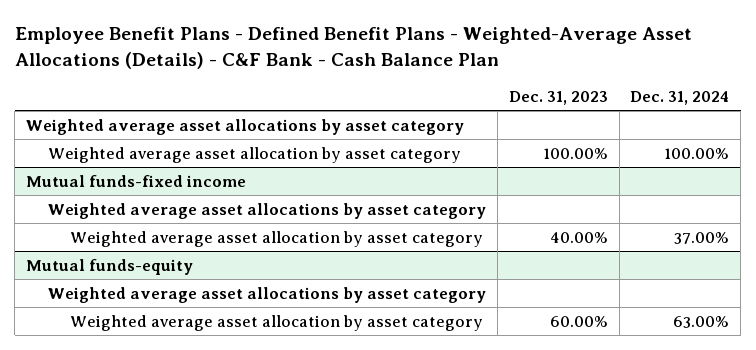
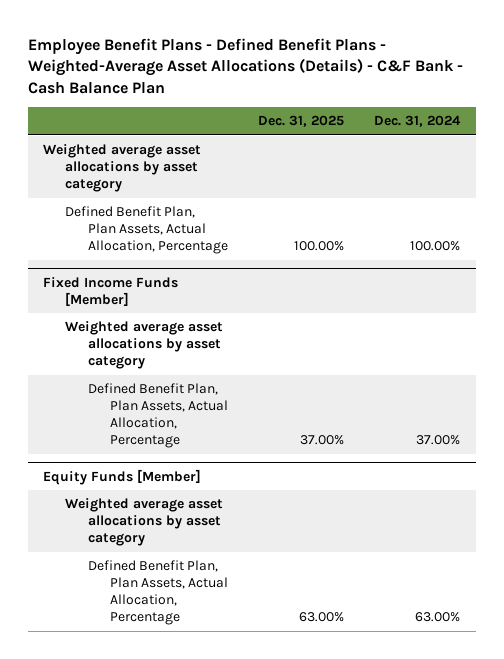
[508,90,608,105] Dec. 31, 2023 -> none
none -> [258,115,345,128] Dec. 31, 2025
[48,146,462,163] Weighted average asset allocation by asset category -> [65,206,228,255] Defined Benefit Plan, Plan Assets, Actual Allocation, Percentage
[26,174,247,187] Mutual funds-fixed income -> [43,276,179,306] Fixed Income Funds [Member]
[70,230,484,247] Weighted average asset allocation by asset category -> [87,383,228,449] Defined Benefit Plan, Plan Assets, Actual Allocation, Percentage
[26,258,194,275] Mutual funds-equity -> [43,468,202,485] Equity Funds [Member]
[70,314,484,331] Weighted average asset allocation by asset category -> [87,560,228,626] Defined Benefit Plan, Plan Assets, Actual Allocation, Percentage

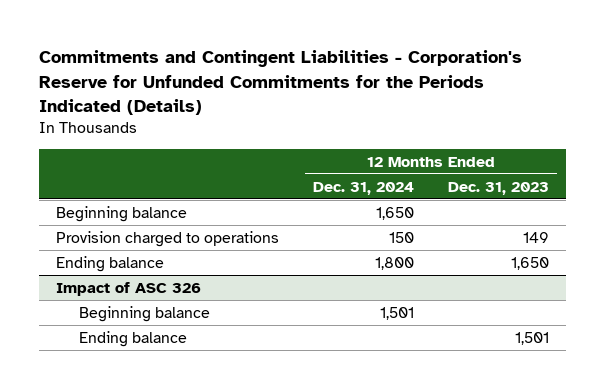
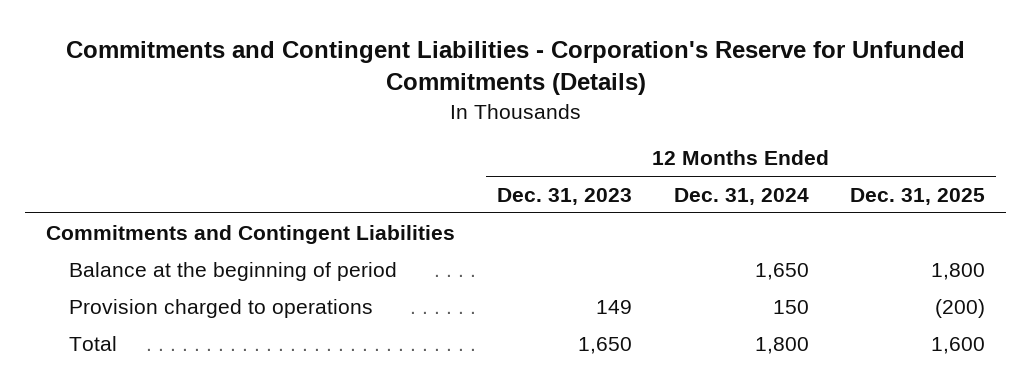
[39,50,523,116] Commitments and Contingent Liabilities - Corporation's Reserve for Unfunded Commitments for the Periods Indicated (Details) -> [65,40,965,96] Commitments and Contingent Liabilities - Corporation's Reserve for Unfunded Commitments (Details)
none -> [850,187,986,205] Dec. 31, 2025
none -> [46,224,456,244] Commitments and Contingent Liabilities
[56,205,188,222] Beginning balance -> [68,261,397,281] Balance at the beginning of period
[56,281,202,296] Impact of ASC 326 -> none
[79,305,211,322] Beginning balance -> none
[79,330,188,347] Ending balance -> none
[56,255,165,272] Ending balance -> [68,335,117,351] Total

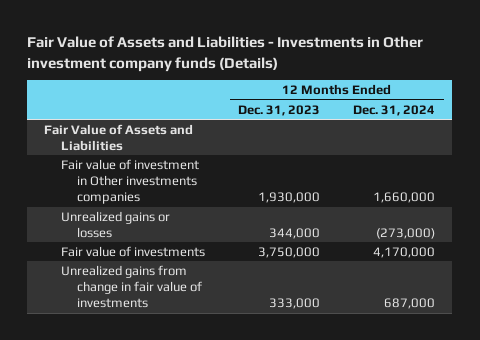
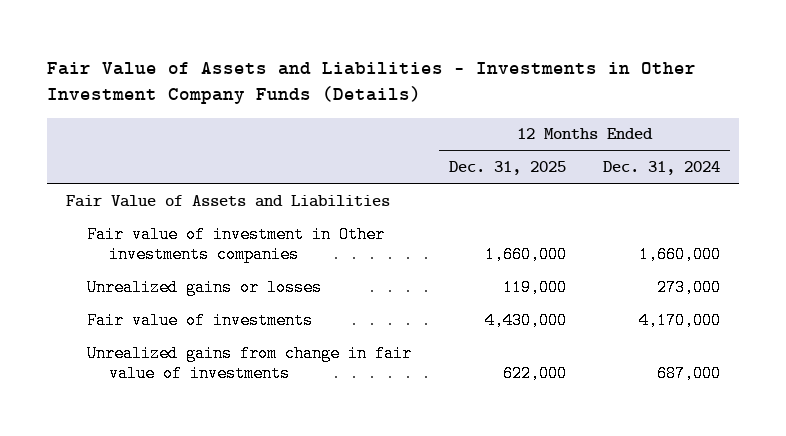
[27,36,424,72] Fair Value of Assets and Liabilities - Investments in Other investment company funds (Details) -> [46,61,696,105] Fair Value of Assets and Liabilities - Investments in Other Investment Company Funds (Details)
[238,104,321,116] Dec. 31, 2023 -> none
none -> [448,161,566,176] Dec. 31, 2025
[376,228,436,240] (273,000) -> [657,278,722,296] 273,000

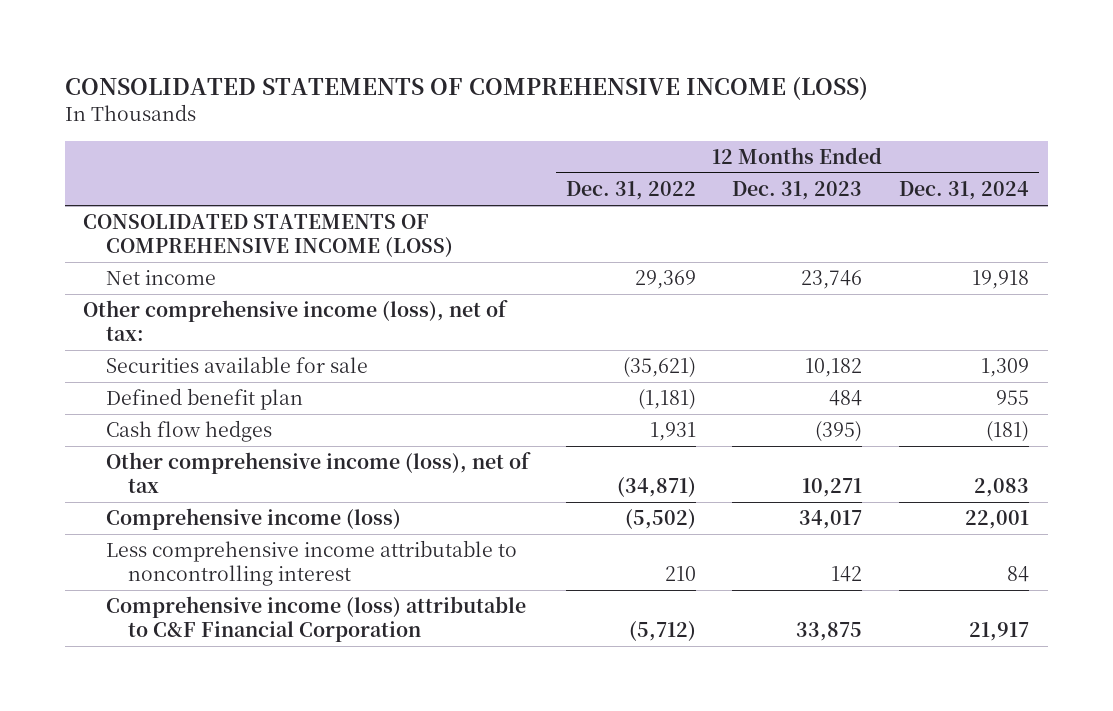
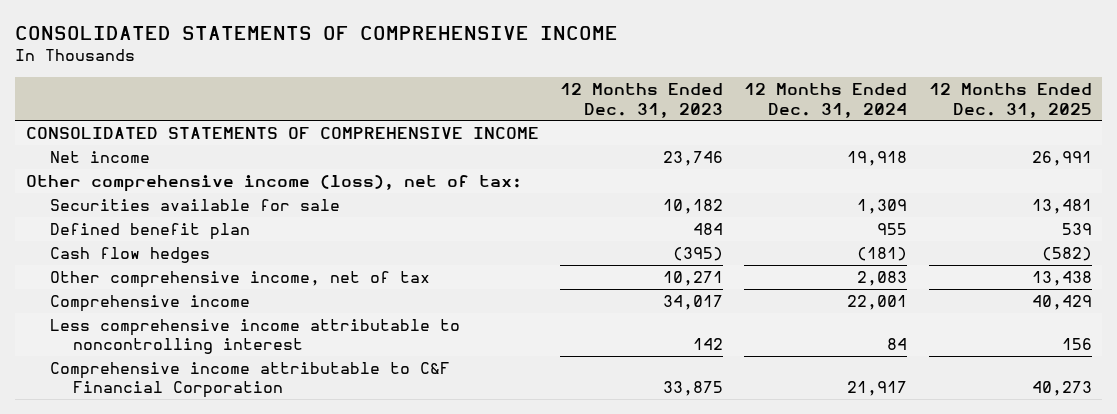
[64,75,868,100] CONSOLIDATED STATEMENTS OF COMPREHENSIVE INCOME (LOSS) -> [14,25,618,40] CONSOLIDATED STATEMENTS OF COMPREHENSIVE INCOME
[565,181,696,201] Dec. 31, 2022 -> none
none -> [928,83,1092,118] 12 Months Ended Dec. 31, 2025
[83,214,453,257] CONSOLIDATED STATEMENTS OF COMPREHENSIVE INCOME (LOSS) -> [25,126,539,139] CONSOLIDATED STATEMENTS OF COMPREHENSIVE INCOME
[105,452,531,493] Other comprehensive income (loss), net of tax -> [49,270,430,288] Other comprehensive income, net of tax
[105,508,401,531] Comprehensive income (loss) -> [49,294,250,312] Comprehensive income
[105,596,526,642] Comprehensive income (loss) attributable to C&F Financial Corporation -> [49,361,450,399] Comprehensive income attributable to C&F Financial Corporation

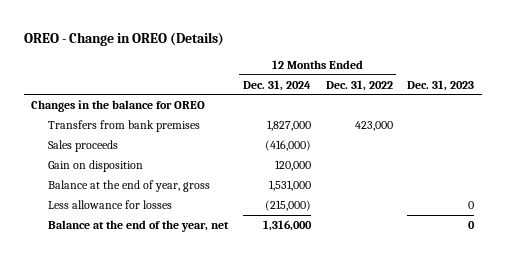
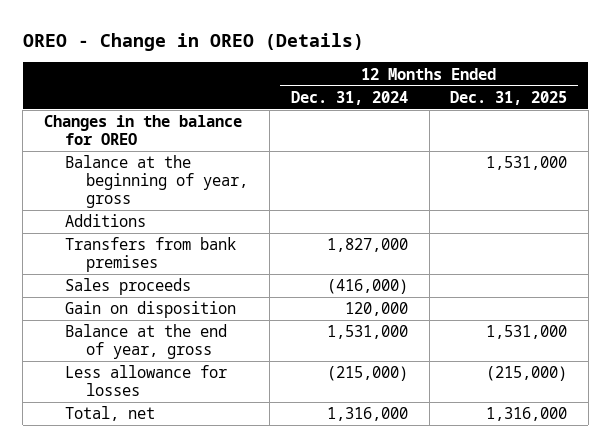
[325,79,393,91] Dec. 31, 2022 -> none
[407,79,475,91] Dec. 31, 2023 -> none
none -> [450,90,568,105] Dec. 31, 2025
none -> [65,155,249,209] Balance at the beginning of year, gross
none -> [65,214,147,228] Additions
[48,220,230,233] Balance at the end of the year, net -> [65,406,156,422] Total, net

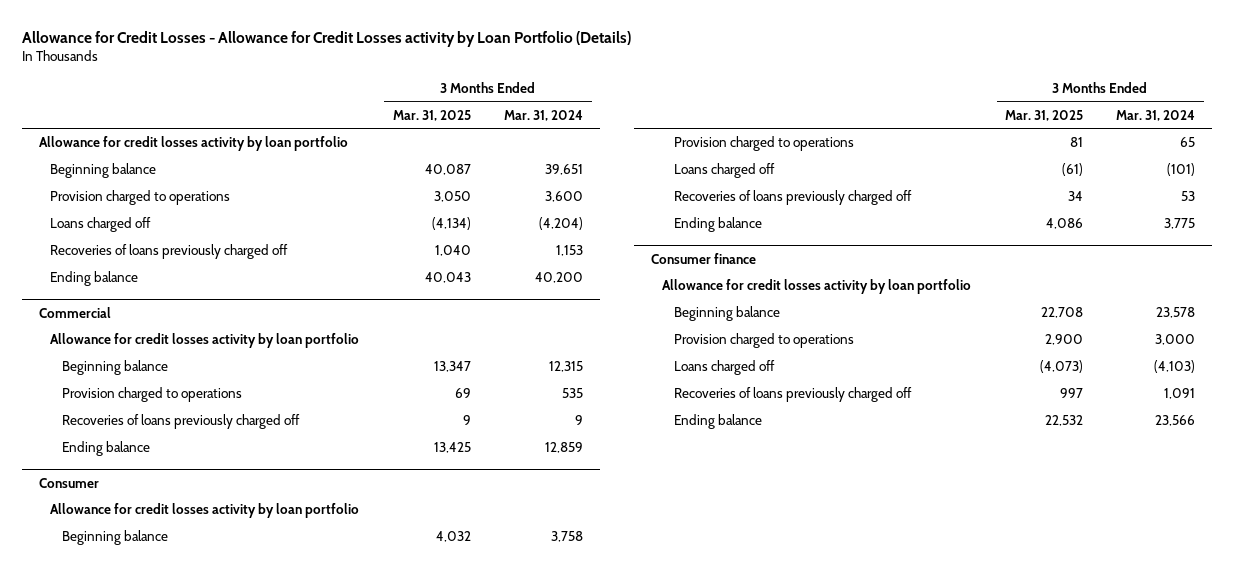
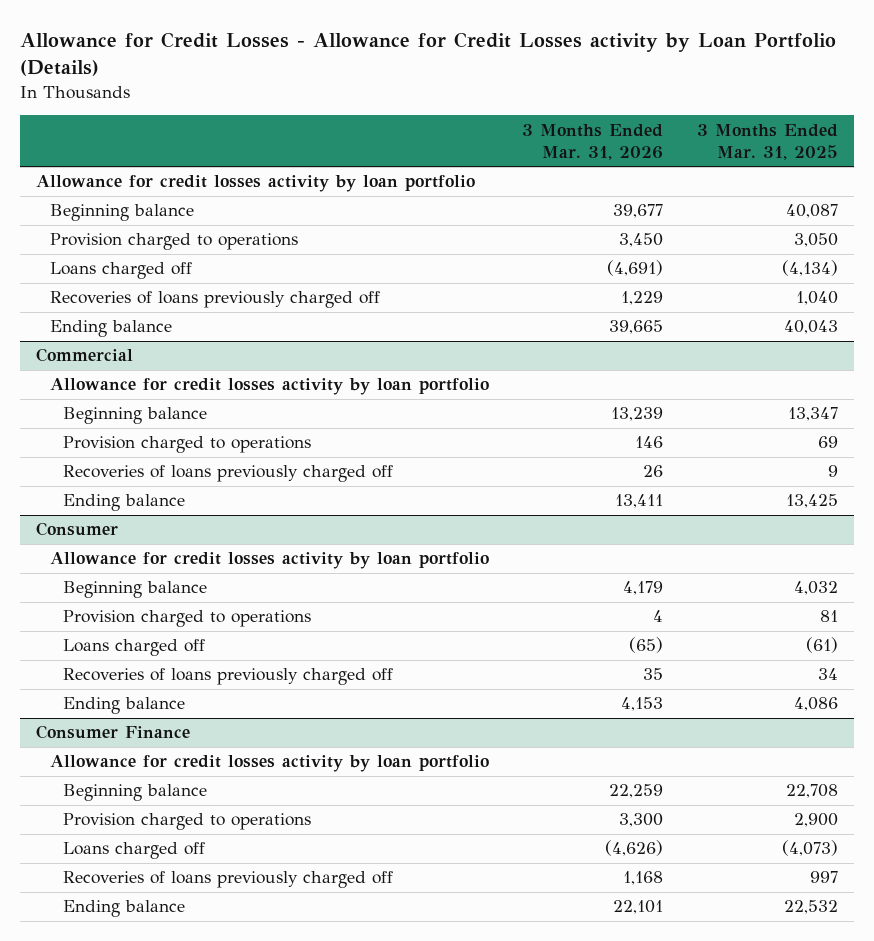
[504,109,584,121] Mar. 31, 2024 -> none
none -> [522,123,664,160] 3 Months Ended Mar. 31, 2026
[650,252,756,264] Consumer finance -> [36,725,191,740] Consumer Finance

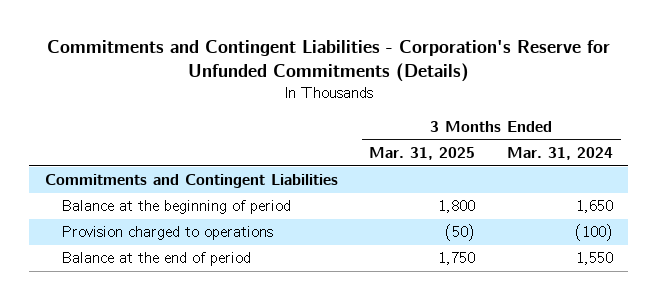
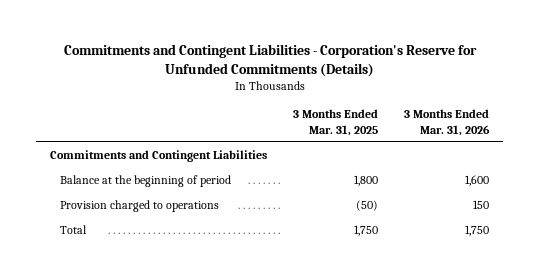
[506,146,613,160] Mar. 31, 2024 -> none
none -> [404,109,491,136] 3 Months Ended Mar. 31, 2026
[61,252,252,267] Balance at the end of period -> [59,225,87,235] Total

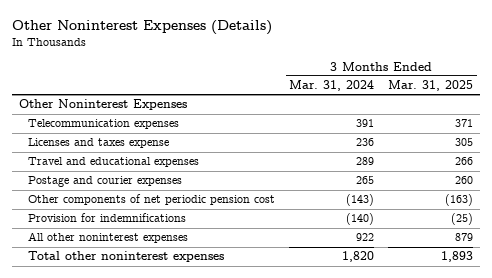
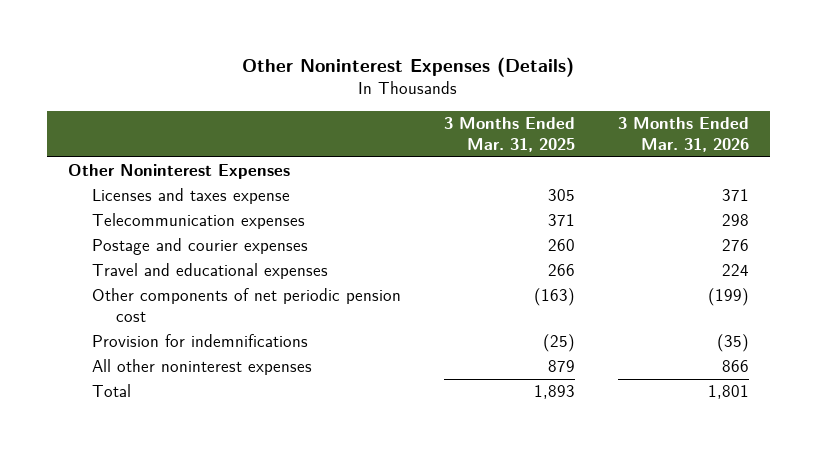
[289,80,375,92] Mar. 31, 2024 -> none
none -> [617,117,749,152] 3 Months Ended Mar. 31, 2026
[27,119,179,130] Telecommunication expenses -> [92,213,306,230] Telecommunication expenses
[27,157,199,168] Travel and educational expenses -> [92,263,329,280] Travel and educational expenses
[27,251,224,263] Total other noninterest expenses -> [92,384,132,398] Total

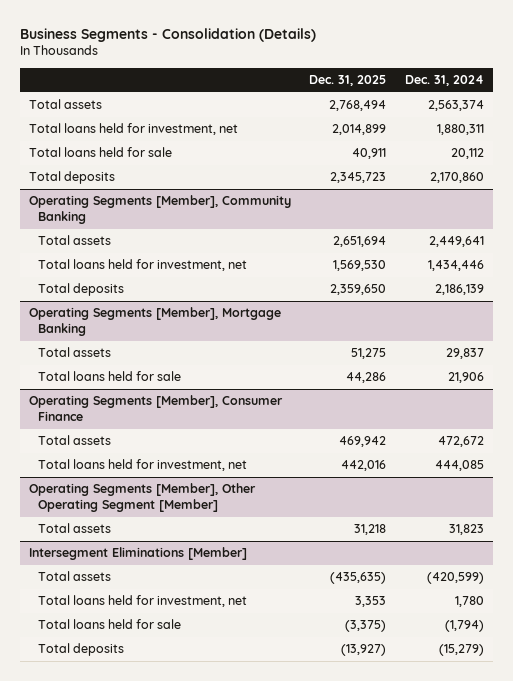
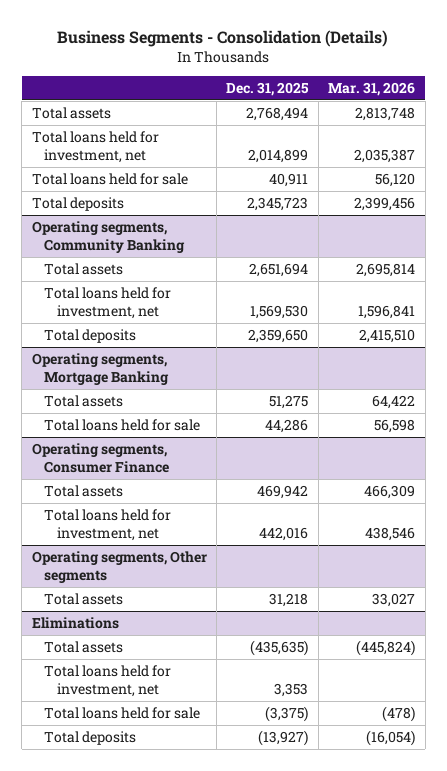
[404,75,484,87] Dec. 31, 2024 -> none
none -> [328,81,416,96] Mar. 31, 2026
[28,195,291,225] Operating Segments [Member], Community Banking -> [31,220,186,253] Operating segments, Community Banking
[28,307,281,337] Operating Segments [Member], Mortgage Banking -> [31,352,170,385] Operating segments, Mortgage Banking
[28,395,283,422] Operating Segments [Member], Consumer Finance -> [31,442,170,473] Operating segments, Consumer Finance
[28,483,256,513] Operating Segments [Member], Other Operating Segment [Member] -> [31,550,207,583] Operating segments, Other segments
[28,547,247,561] Intersegment Eliminations [Member] -> [31,616,119,629] Eliminations

